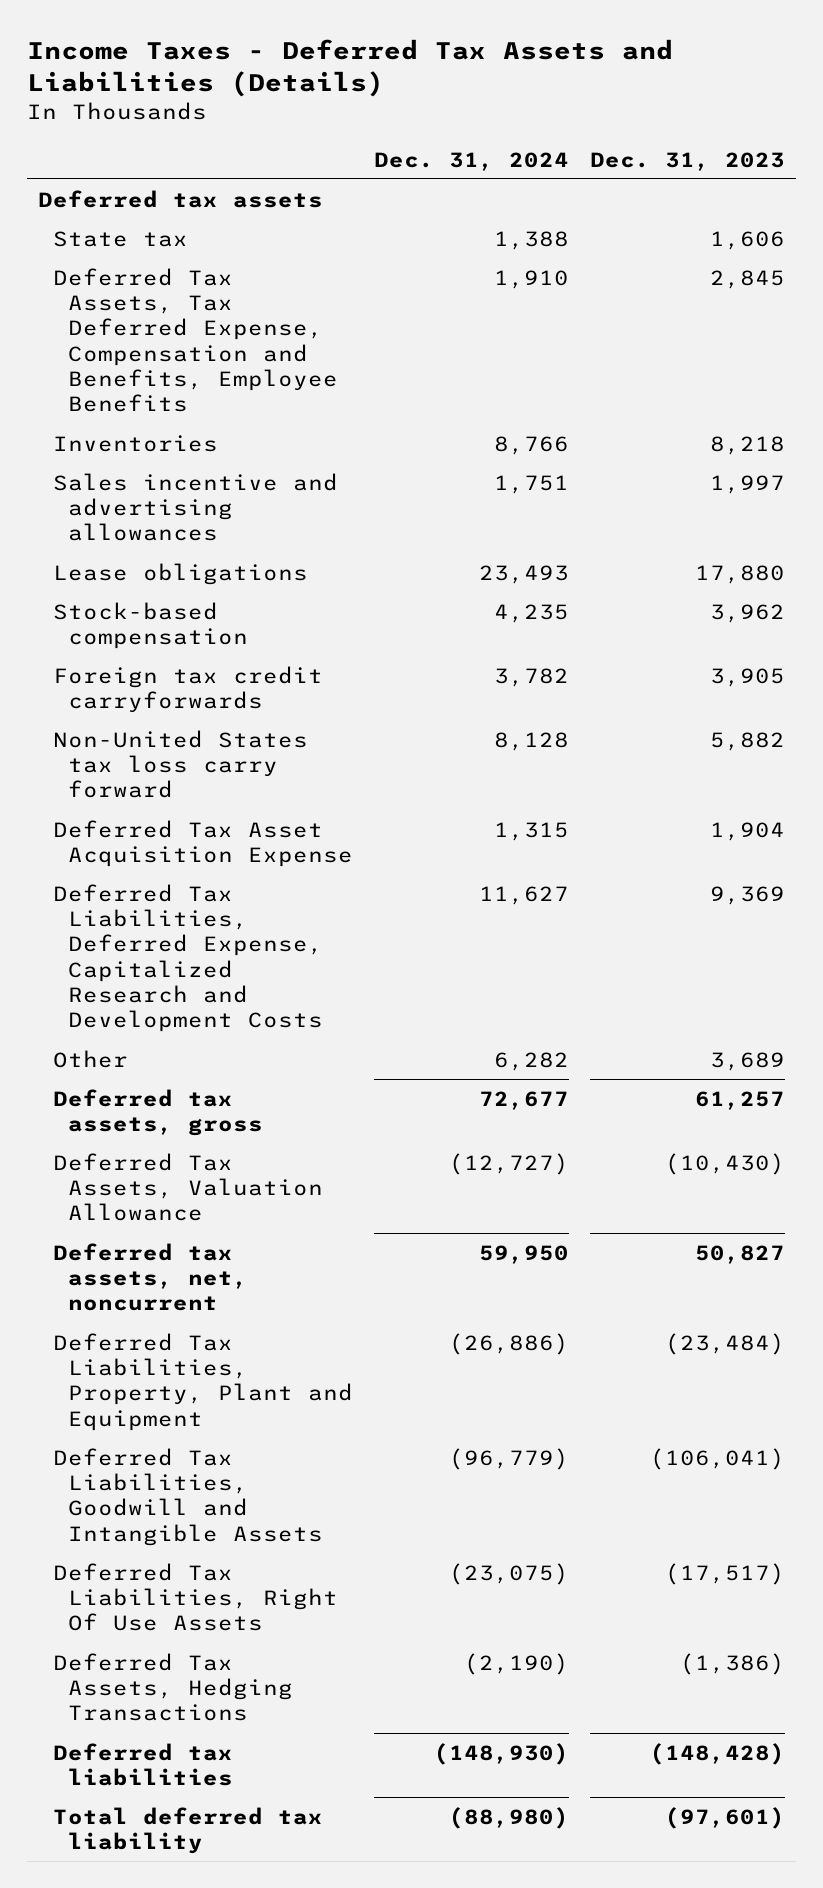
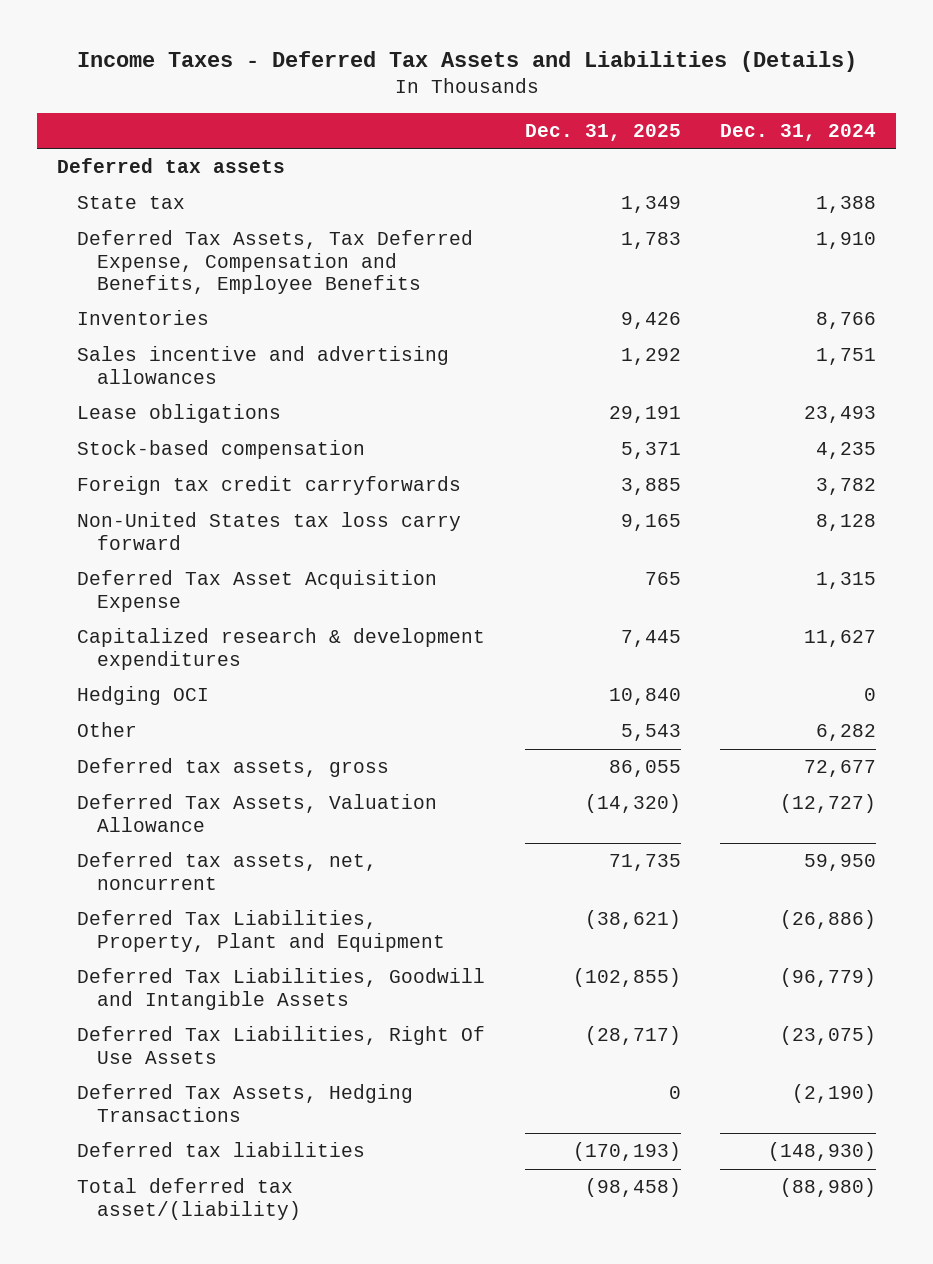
[590,151,786,171] Dec. 31, 2023 -> none
none -> [524,123,681,141] Dec. 31, 2025
[52,883,323,1033] Deferred Tax Liabilities, Deferred Expense, Capitalized Research and Development Costs -> [77,628,486,670] Capitalized research & development expenditures
none -> [77,686,210,706] Hedging OCI
[52,1806,323,1855] Total deferred tax liability -> [77,1178,302,1220] Total deferred tax asset/(liability)

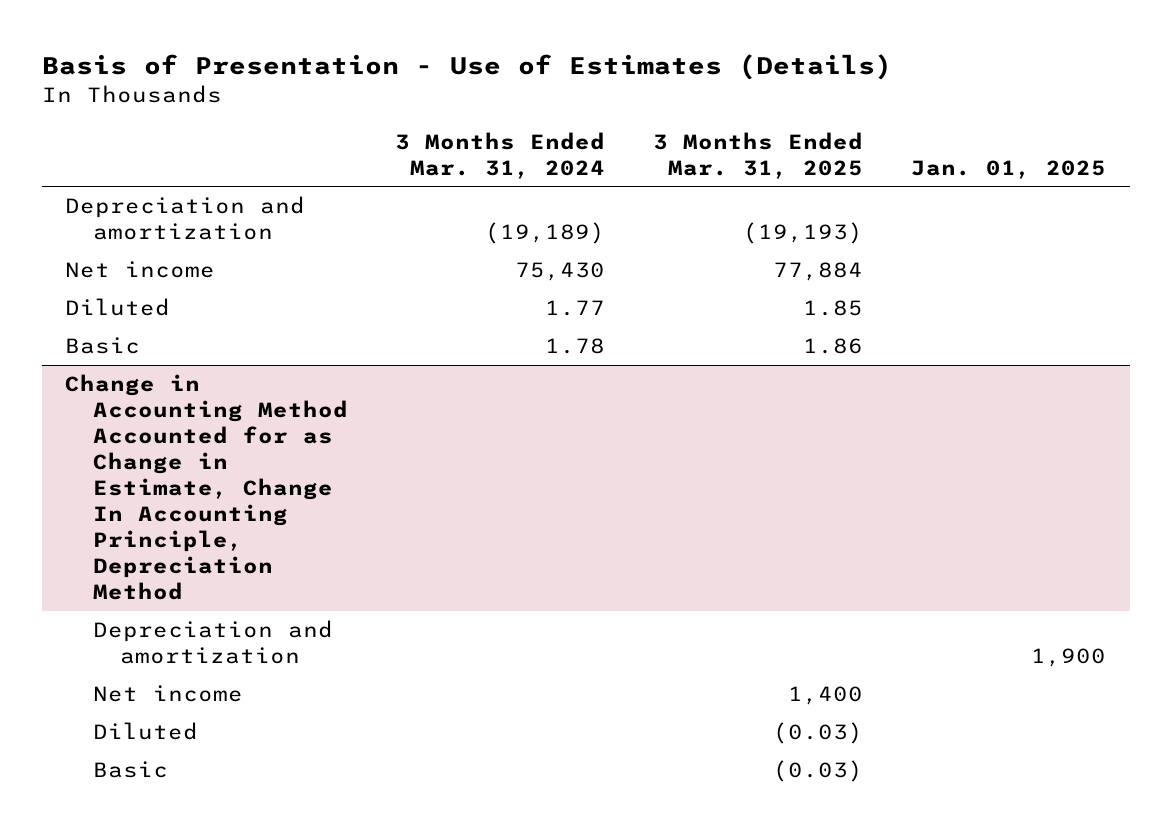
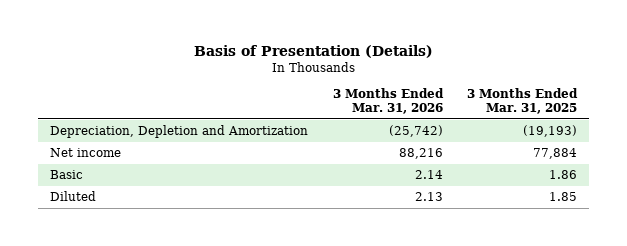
[41,53,892,80] Basis of Presentation - Use of Estimates (Details) -> [193,44,433,58] Basis of Presentation (Details)
[395,131,606,179] 3 Months Ended Mar. 31, 2024 -> none
[910,159,1106,179] Jan. 01, 2025 -> none
none -> [332,88,444,115] 3 Months Ended Mar. 31, 2026
[65,196,306,241] Depreciation and amortization -> [50,125,309,139] Depreciation, Depletion and Amortization
[65,374,348,601] Change in Accounting Method Accounted for as Change in Estimate, Change In Accounting Principle, Depreciation Method -> none
[92,620,333,665] Depreciation and amortization -> none
[92,685,243,703] Net income -> none
[92,722,198,741] Diluted -> none
[92,761,168,779] Basic -> none
[65,298,171,317] Diluted -> [50,191,97,202] Diluted

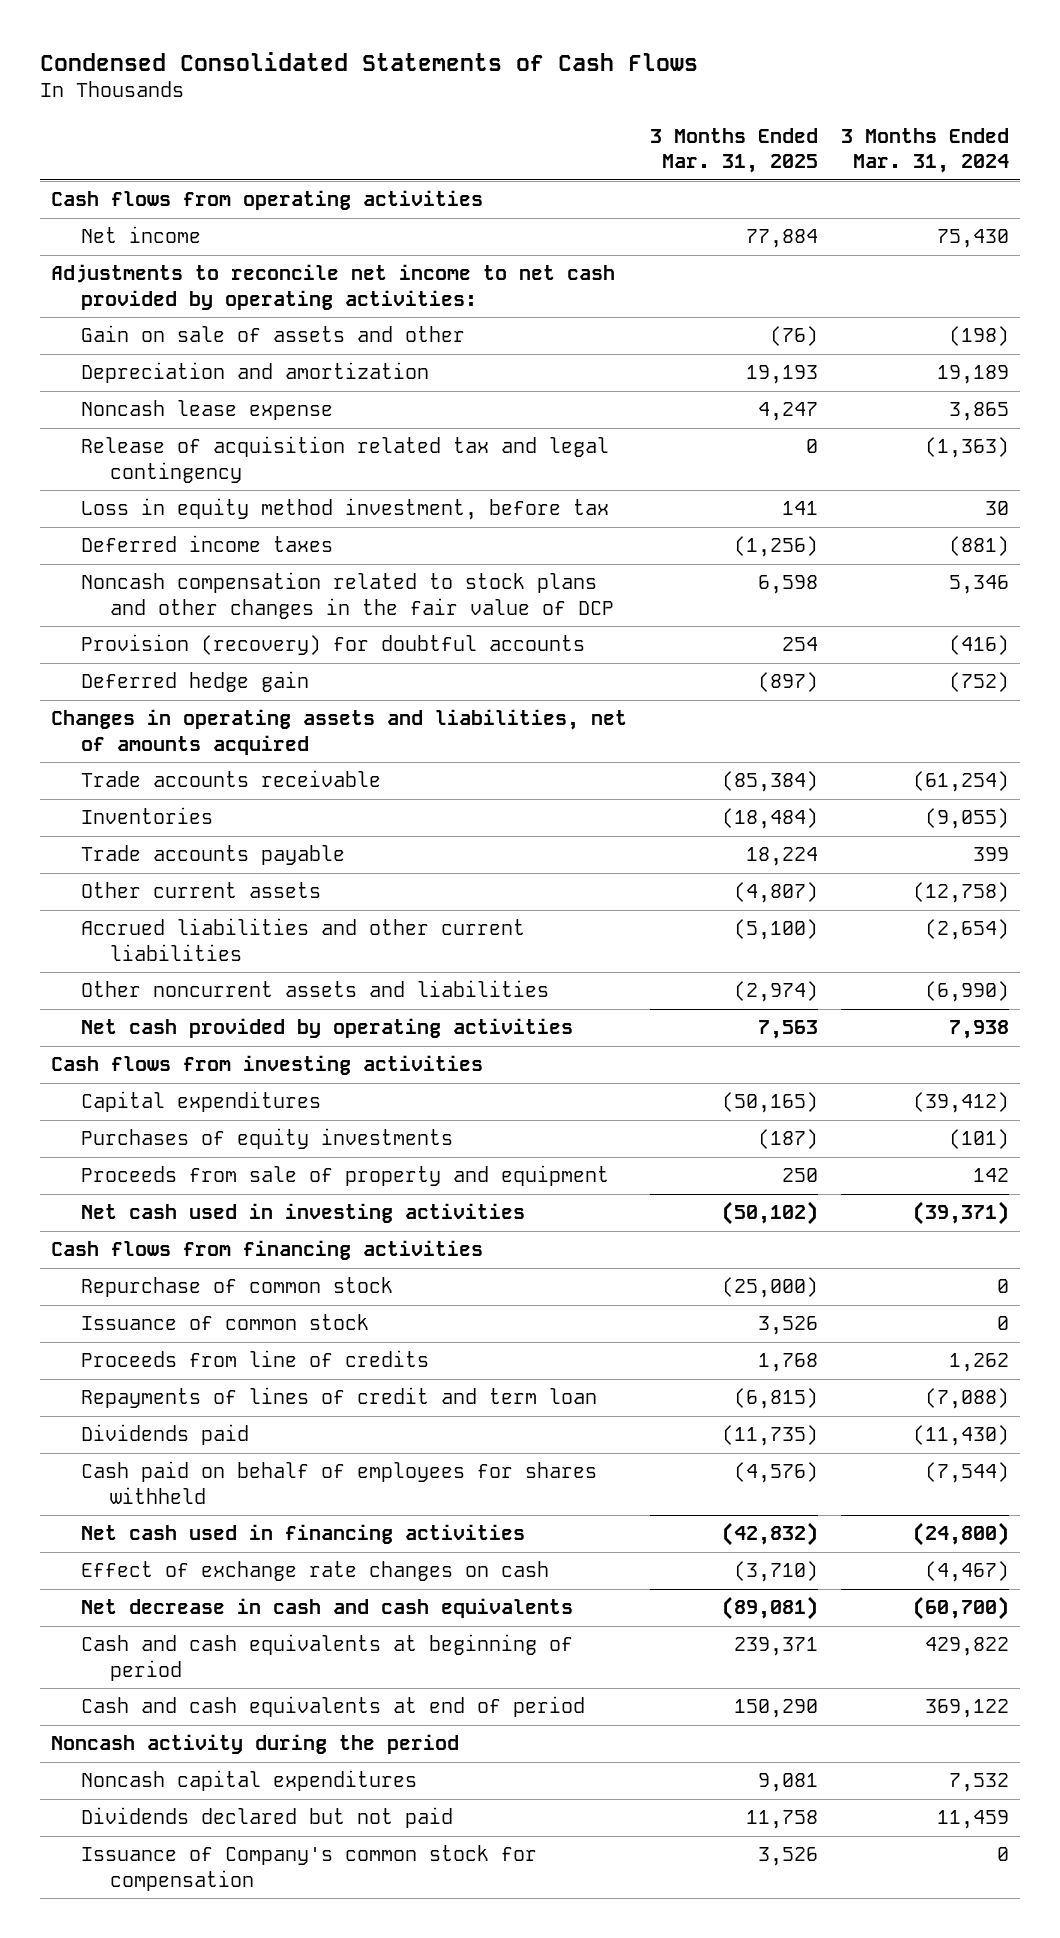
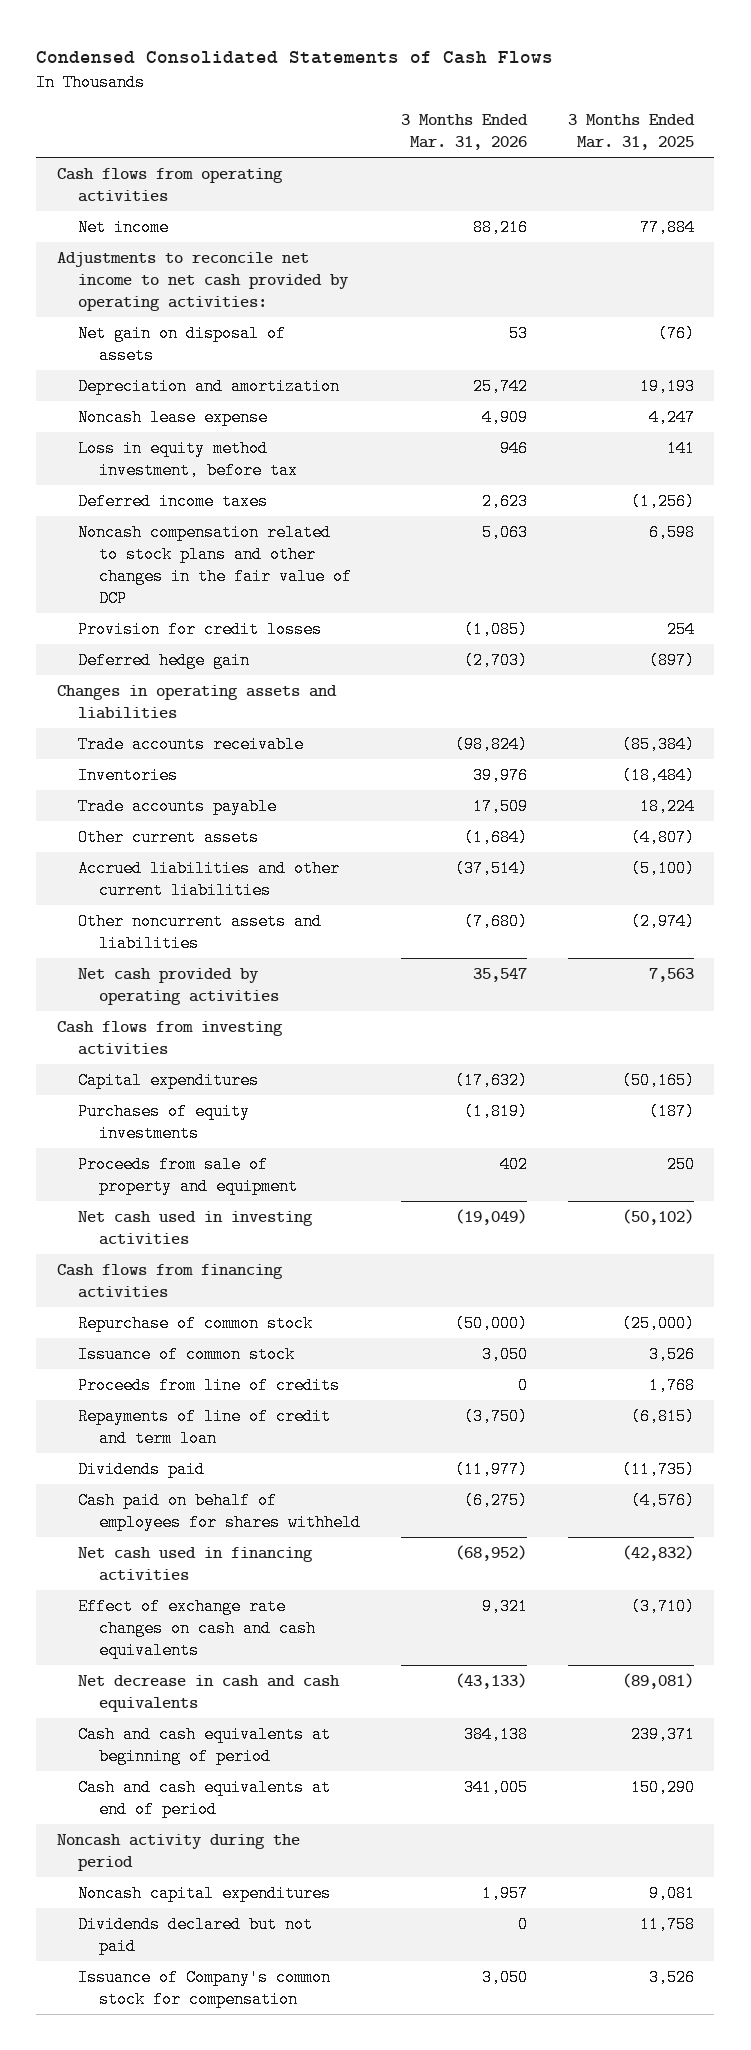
[840,127,1009,173] 3 Months Ended Mar. 31, 2024 -> none
none -> [401,113,529,150] 3 Months Ended Mar. 31, 2026
[80,325,465,343] Gain on sale of assets and other -> [77,324,286,364] Net gain on disposal of assets
[80,436,609,483] Release of acquisition related tax and legal contingency -> none
[80,634,585,656] Provision (recovery) for doubtful accounts -> [77,620,322,638] Provision for credit losses
[51,709,628,755] Changes in operating assets and liabilities, net of amounts acquired -> [56,684,337,719] Changes in operating assets and liabilities
[80,1387,597,1409] Repayments of lines of credit and term loan -> [77,1407,331,1447] Repayments of line of credit and term loan
[80,1561,549,1582] Effect of exchange rate changes on cash -> [77,1597,317,1659] Effect of exchange rate changes on cash and cash equivalents

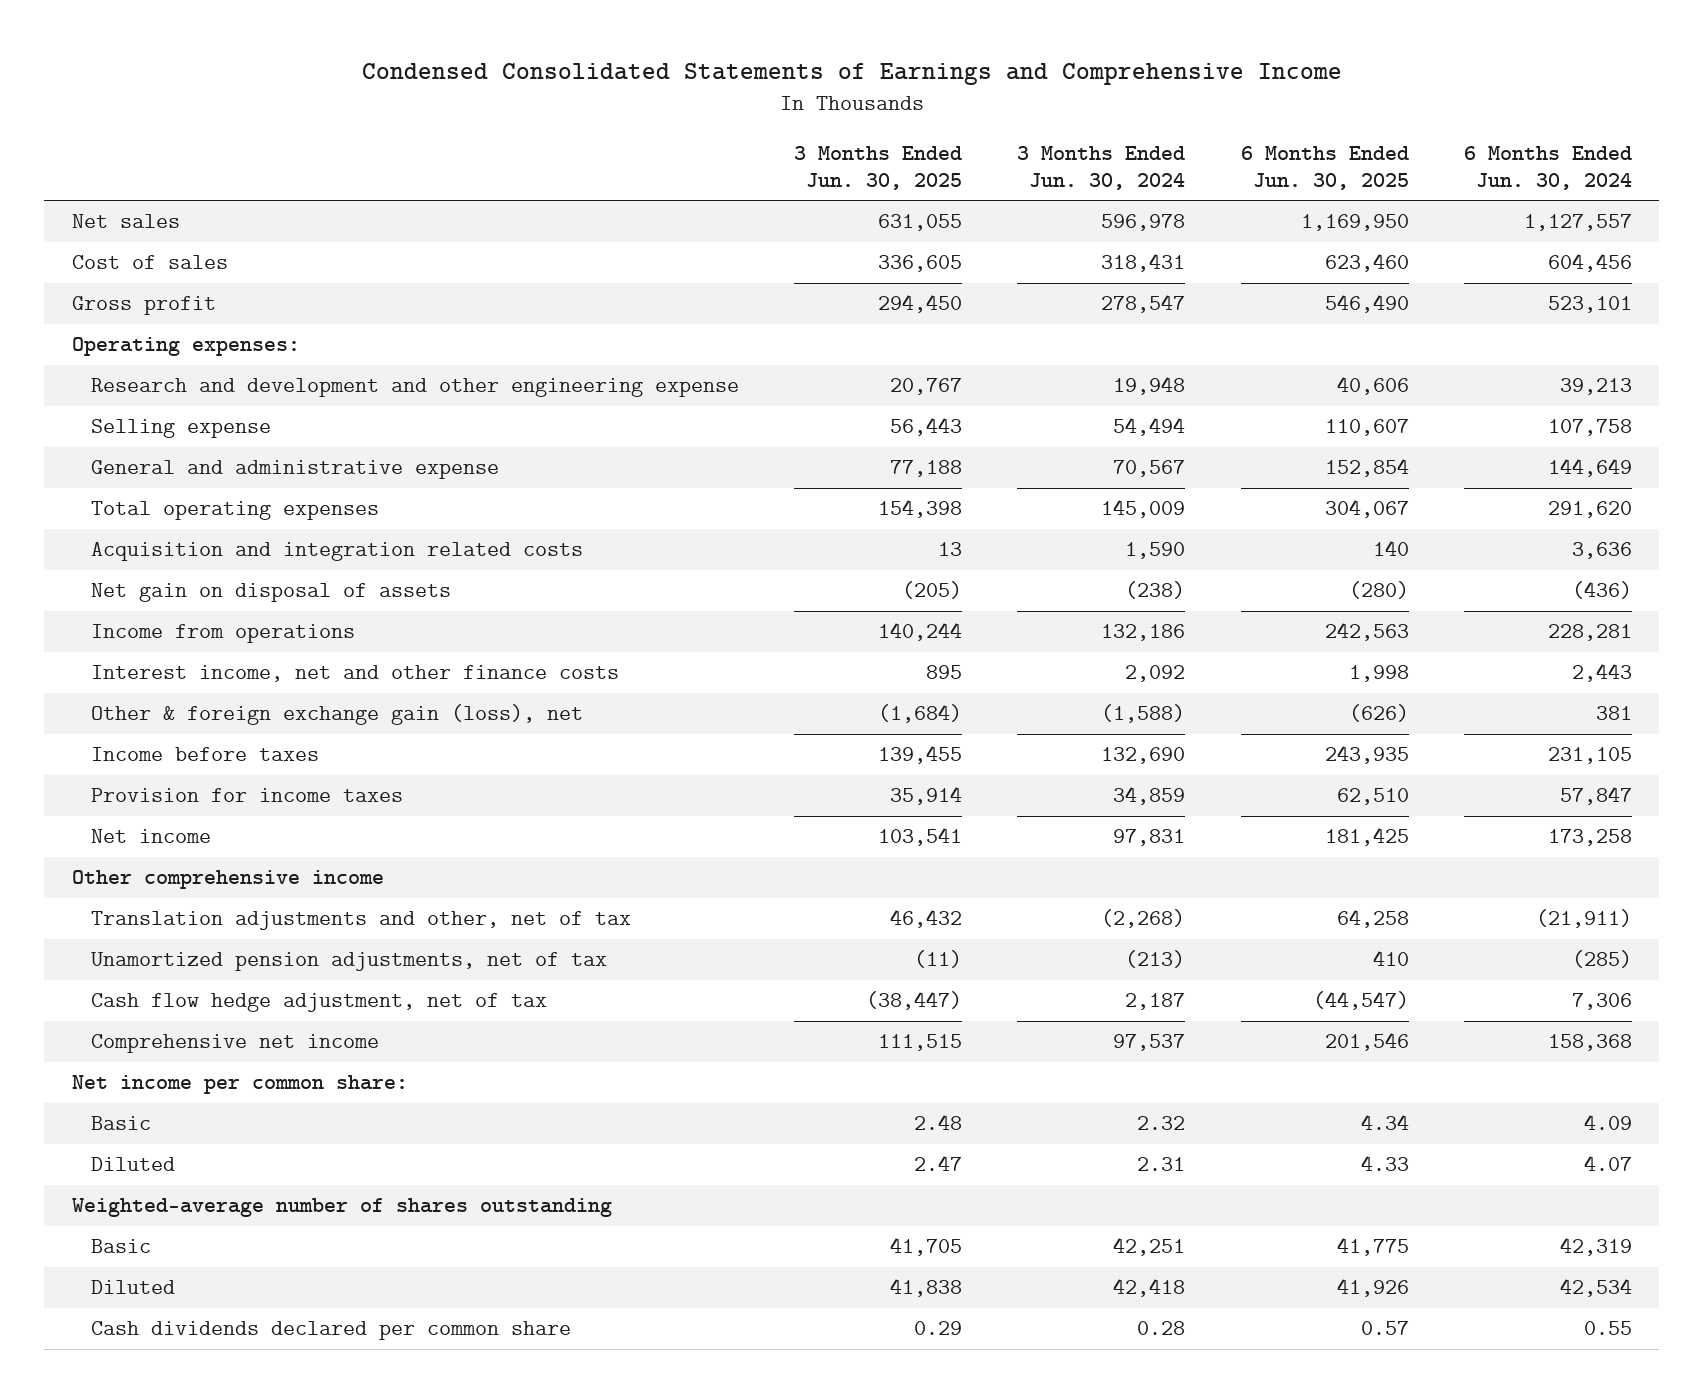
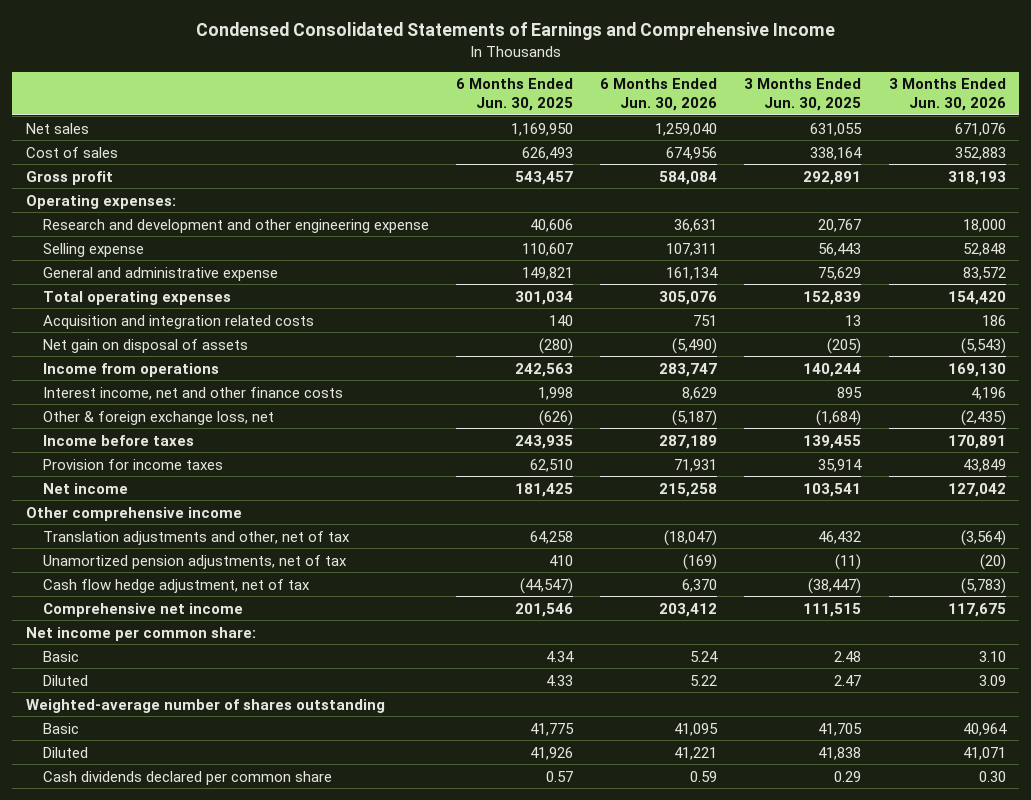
[1017,145,1186,190] 3 Months Ended Jun. 30, 2024 -> none
[1463,145,1632,190] 6 Months Ended Jun. 30, 2024 -> none
none -> [600,78,718,112] 6 Months Ended Jun. 30, 2026
none -> [888,78,1006,112] 3 Months Ended Jun. 30, 2026
[878,255,963,273] 336,605 -> [810,146,863,160] 338,164
[1324,253,1409,273] 623,460 -> [522,146,574,160] 626,493
[878,294,963,314] 294,450 -> [803,170,862,185] 292,891
[1324,294,1409,314] 546,490 -> [515,170,574,185] 543,457
[890,460,963,478] 77,188 -> [818,266,862,280] 75,629
[1324,458,1409,478] 152,854 -> [522,266,574,280] 149,821
[878,499,963,519] 154,398 -> [803,290,862,305] 152,839
[1324,499,1409,519] 304,067 -> [515,290,574,305] 301,034
[90,704,583,726] Other & foreign exchange gain (loss), net -> [43,410,275,425] Other & foreign exchange loss, net

